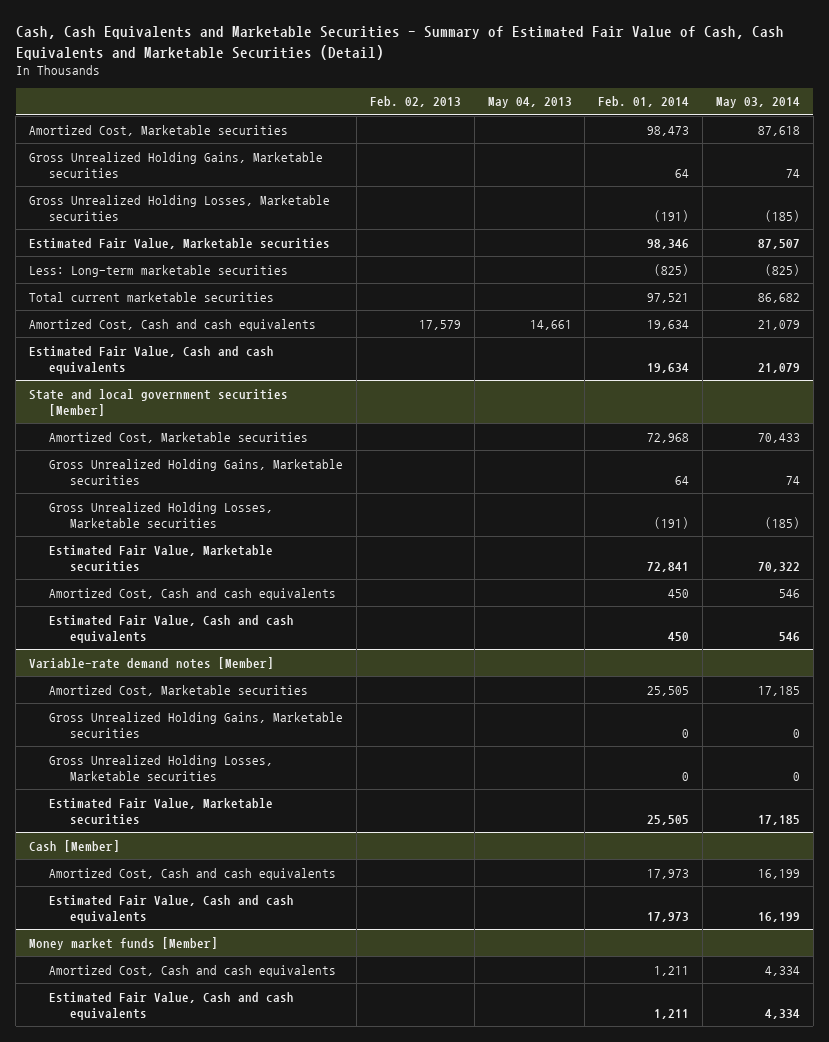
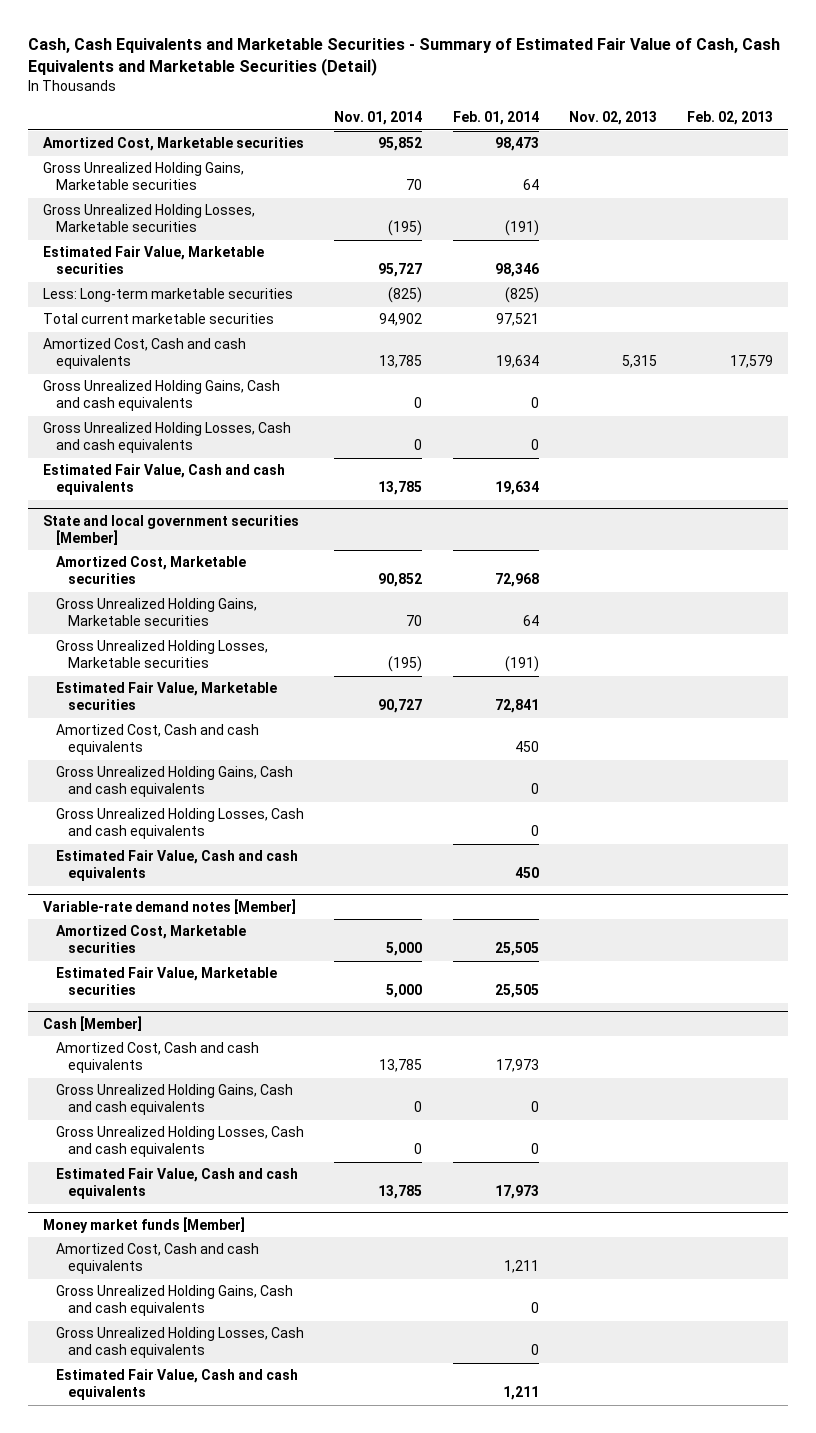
[487,97,572,109] May 04, 2013 -> none
[715,97,800,109] May 03, 2014 -> none
none -> [334,111,423,126] Nov. 01, 2014
none -> [568,111,657,126] Nov. 02, 2013
none -> [43,380,281,412] Gross Unrealized Holding Gains, Cash and cash equivalents
none -> [43,422,292,454] Gross Unrealized Holding Losses, Cash and cash equivalents
none -> [55,766,293,798] Gross Unrealized Holding Gains, Cash and cash equivalents
none -> [55,808,304,840] Gross Unrealized Holding Losses, Cash and cash equivalents
[49,711,344,739] Gross Unrealized Holding Gains, Marketable securities -> none
[49,754,274,782] Gross Unrealized Holding Losses, Marketable securities -> none
none -> [55,1084,293,1116] Gross Unrealized Holding Gains, Cash and cash equivalents
none -> [55,1126,304,1158] Gross Unrealized Holding Losses, Cash and cash equivalents
none -> [55,1285,293,1317] Gross Unrealized Holding Gains, Cash and cash equivalents
none -> [55,1327,304,1359] Gross Unrealized Holding Losses, Cash and cash equivalents

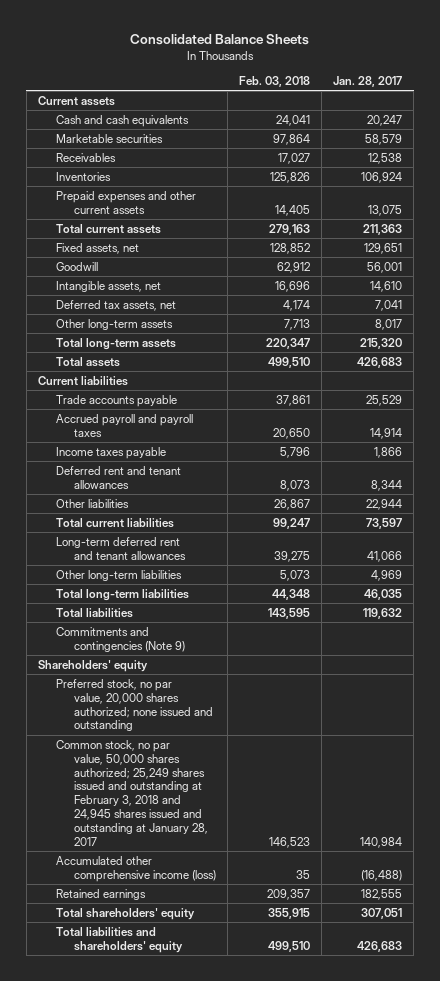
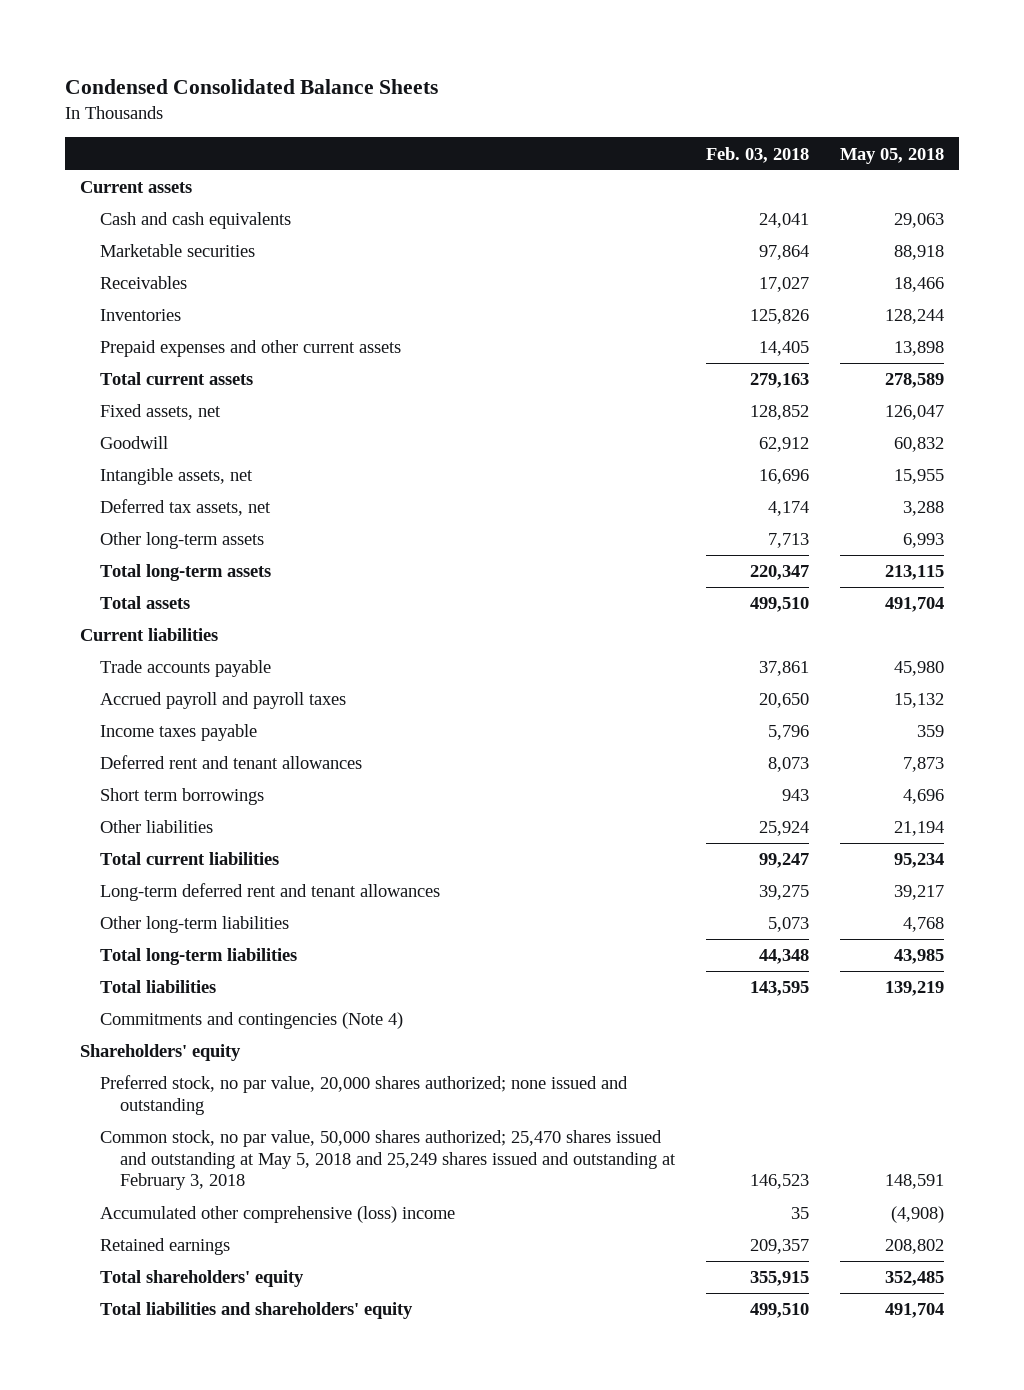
[129,34,309,46] Consolidated Balance Sheets -> [64,78,438,94] Condensed Consolidated Balance Sheets
[333,76,403,88] Jan. 28, 2017 -> none
none -> [839,147,944,164] May 05, 2018
none -> [100,788,265,806] Short term borrowings
[274,498,311,510] 26,867 -> [758,821,809,837] 25,924
[55,626,186,652] Commitments and contingencies (Note 9) -> [100,1012,404,1030] Commitments and contingencies (Note 4)
[55,739,209,846] Common stock, no par value, 50,000 shares authorized; 25,249 shares issued and outstanding at February 3, 2018 and 24,945 shares issued and outstanding at January 28, 2017 -> [100,1130,677,1191] Common stock, no par value, 50,000 shares authorized; 25,470 shares issued and outstanding at May 5, 2018 and 25,249 shares issued and outstanding at February 3, 2018
[55,855,217,882] Accumulated other comprehensive income (loss) -> [100,1206,456,1224] Accumulated other comprehensive (loss) income

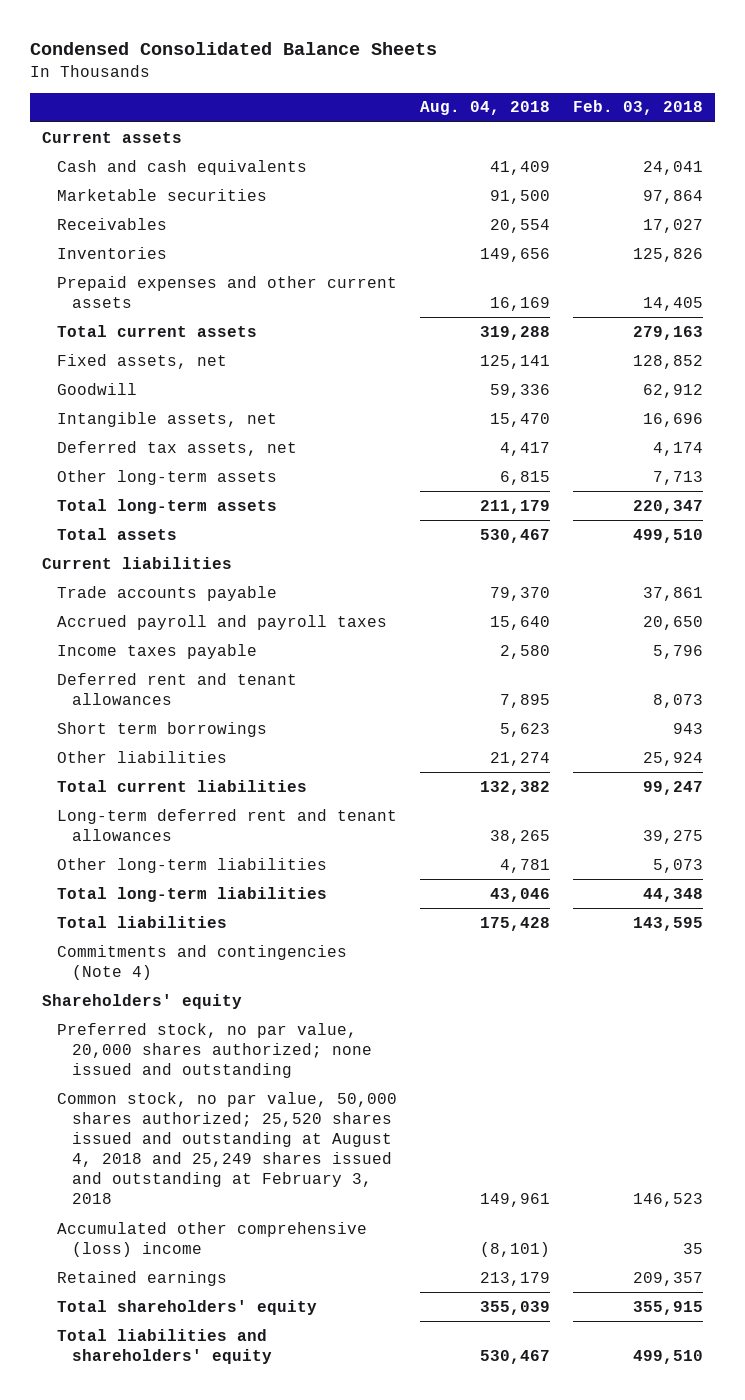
[839,147,944,164] May 05, 2018 -> none
none -> [420,101,551,116] Aug. 04, 2018
[100,1130,677,1191] Common stock, no par value, 50,000 shares authorized; 25,470 shares issued and outstanding at May 5, 2018 and 25,249 shares issued and outstanding at February 3, 2018 -> [57,1091,398,1205] Common stock, no par value, 50,000 shares authorized; 25,520 shares issued and outstanding at August 4, 2018 and 25,249 shares issued and outstanding at February 3, 2018

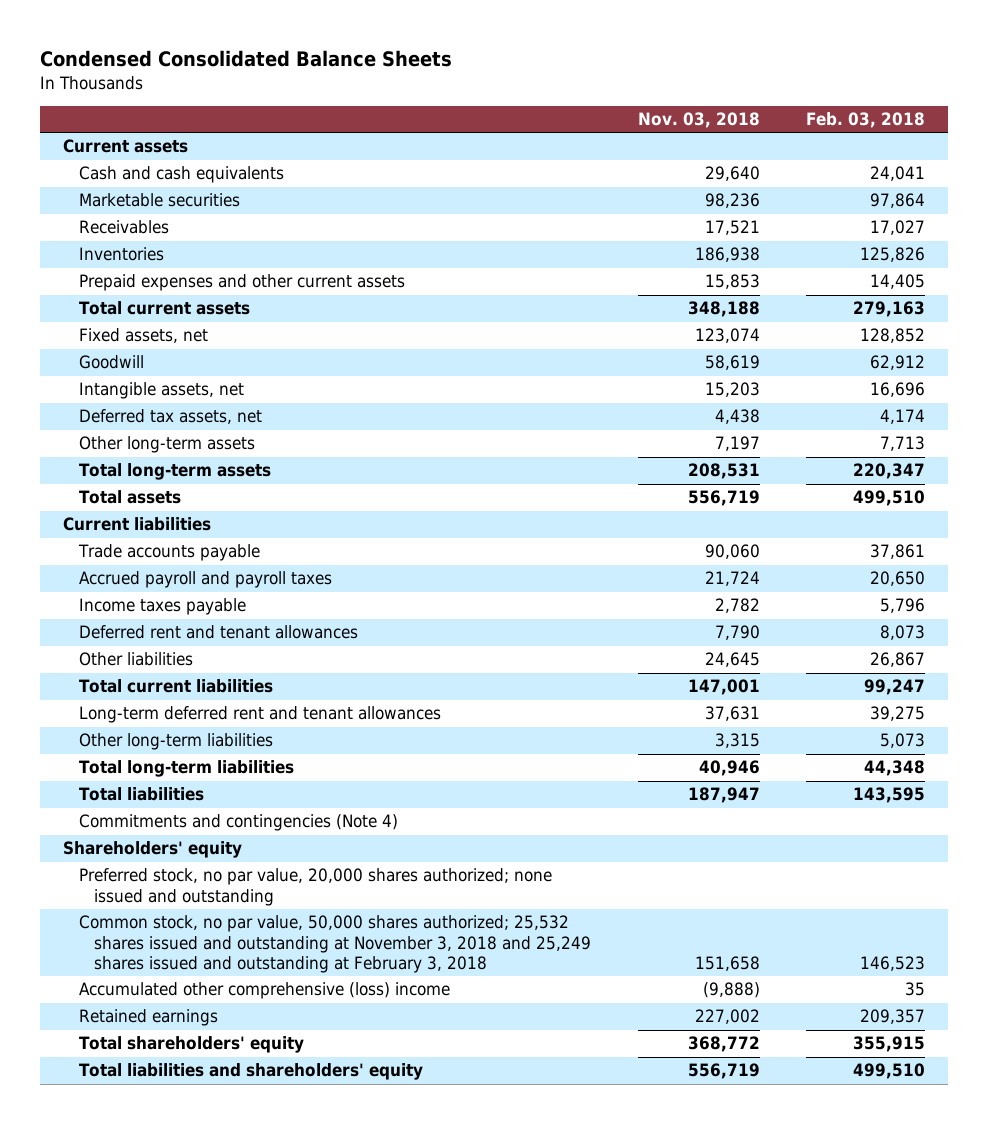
[420,101,551,116] Aug. 04, 2018 -> none
none -> [637,112,760,129] Nov. 03, 2018
[57,721,268,737] Short term borrowings -> none
[643,751,704,766] 25,924 -> [869,652,925,668] 26,867
[57,1091,398,1205] Common stock, no par value, 50,000 shares authorized; 25,520 shares issued and outstanding at August 4, 2018 and 25,249 shares issued and outstanding at February 3, 2018 -> [78,915,592,973] Common stock, no par value, 50,000 shares authorized; 25,532 shares issued and outstanding at November 3, 2018 and 25,249 shares issued and outstanding at February 3, 2018

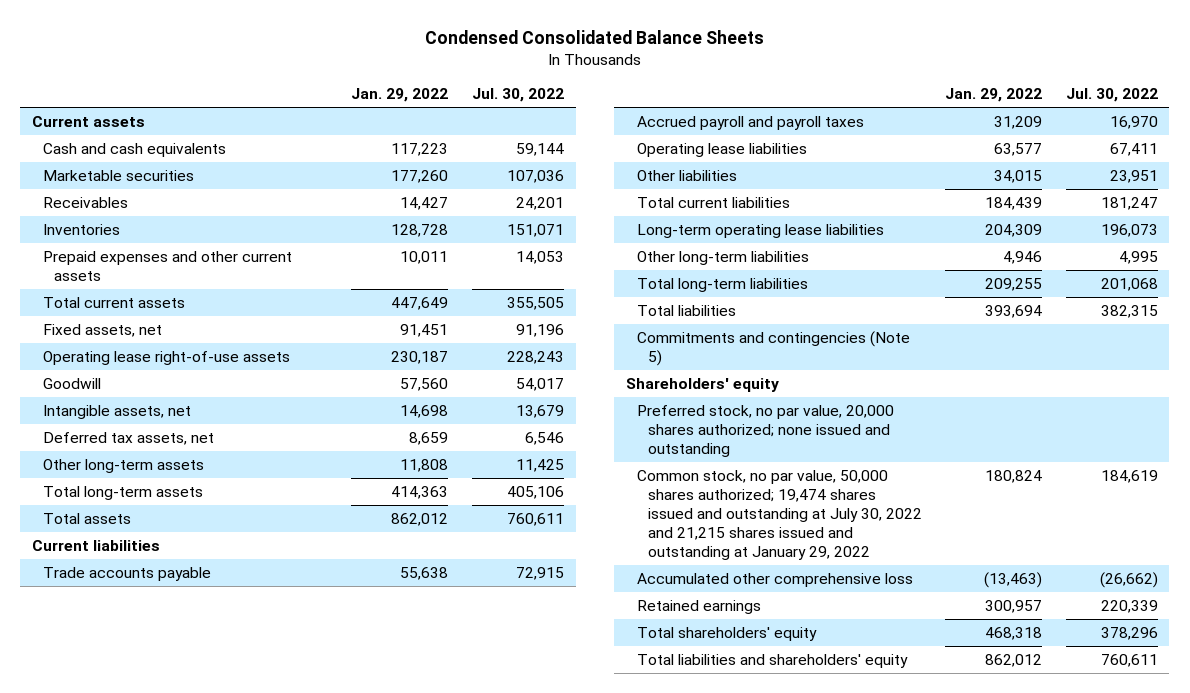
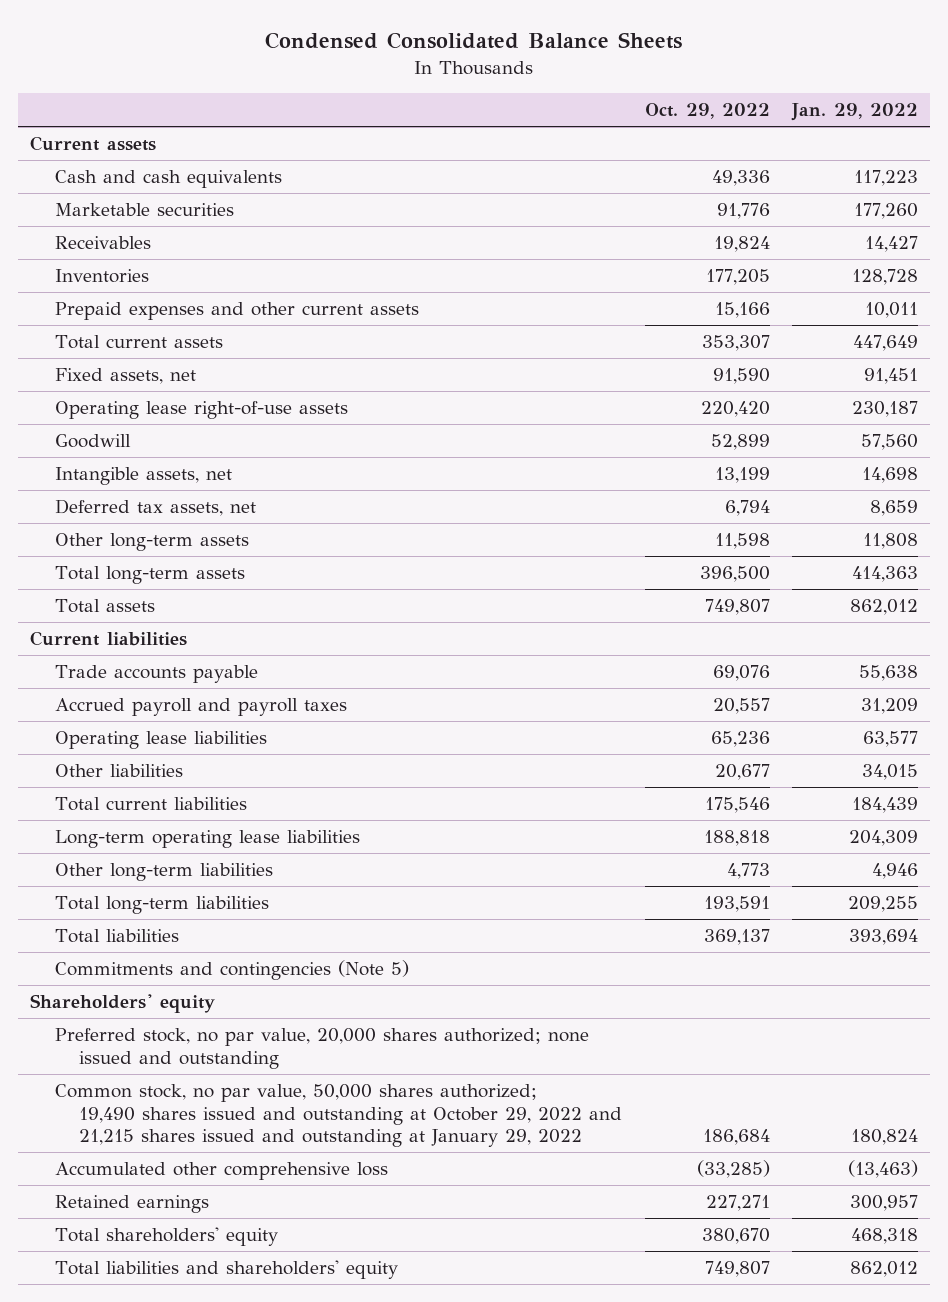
[471,87,564,102] Jul. 30, 2022 -> none
none -> [644,103,770,120] Oct. 29, 2022
[636,469,922,560] Common stock, no par value, 50,000 shares authorized; 19,474 shares issued and outstanding at July 30, 2022 and 21,215 shares issued and outstanding at January 29, 2022 -> [54,1084,623,1148] Common stock, no par value, 50,000 shares authorized; 19,490 shares issued and outstanding at October 29, 2022 and 21,215 shares issued and outstanding at January 29, 2022

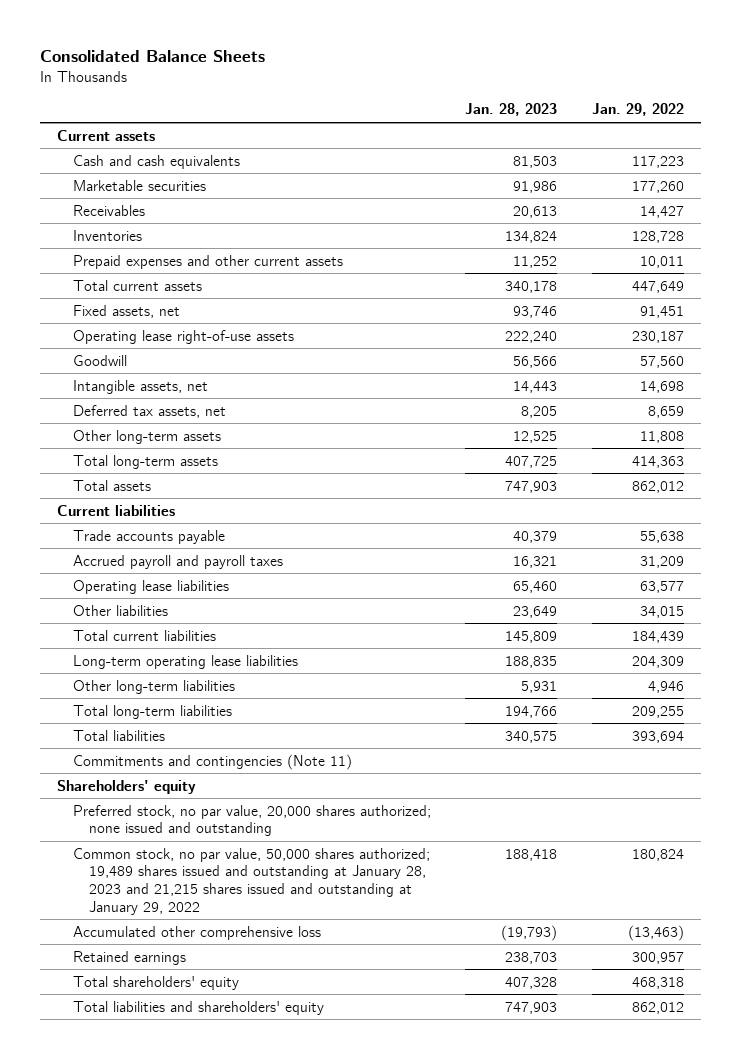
[265,32,683,50] Condensed Consolidated Balance Sheets -> [39,50,265,63] Consolidated Balance Sheets
[644,103,770,120] Oct. 29, 2022 -> none
none -> [465,103,558,117] Jan. 28, 2023
[54,960,409,981] Commitments and contingencies (Note 5) -> [72,753,352,770] Commitments and contingencies (Note 11)
[54,1084,623,1148] Common stock, no par value, 50,000 shares authorized; 19,490 shares issued and outstanding at October 29, 2022 and 21,215 shares issued and outstanding at January 29, 2022 -> [72,847,430,915] Common stock, no par value, 50,000 shares authorized; 19,489 shares issued and outstanding at January 28, 2023 and 21,215 shares issued and outstanding at January 29, 2022

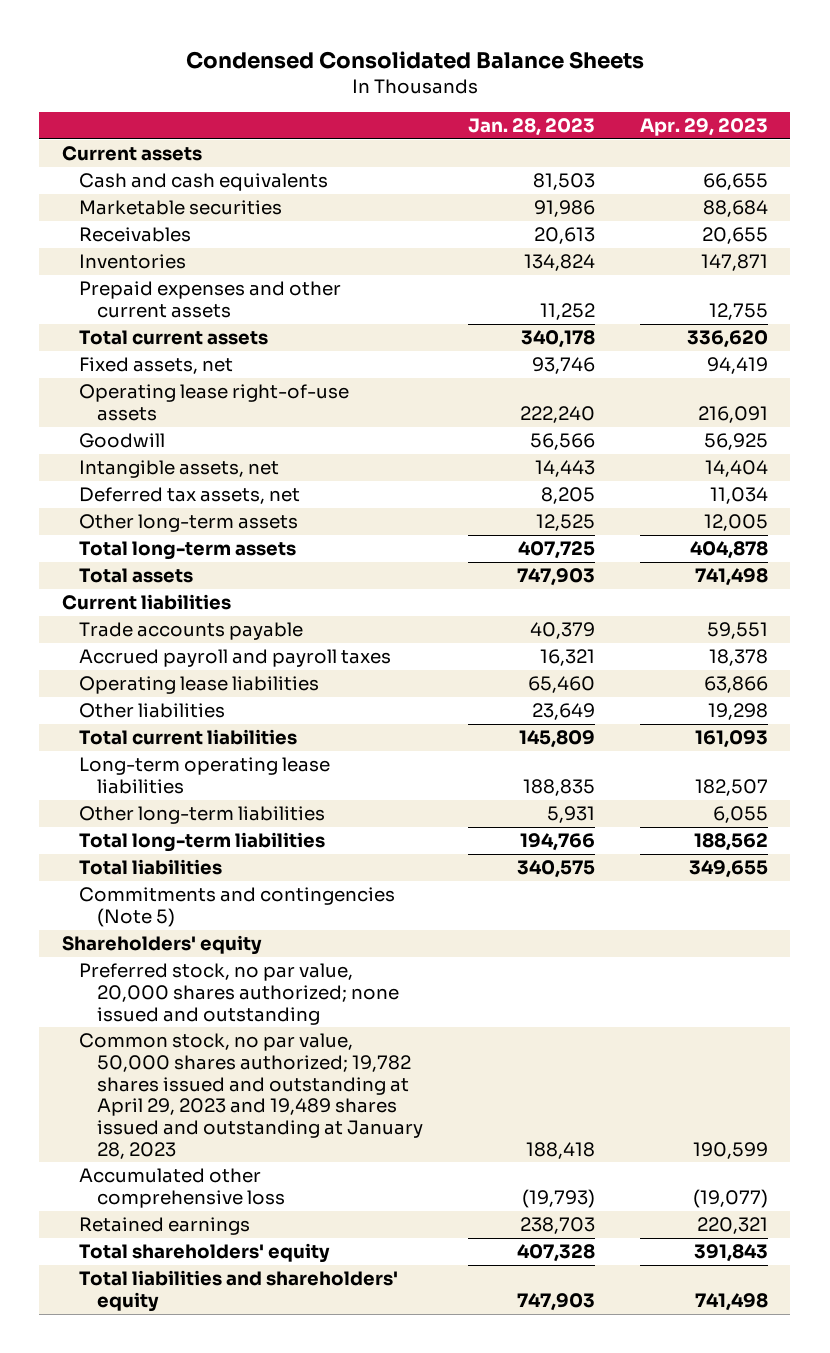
[39,50,265,63] Consolidated Balance Sheets -> [185,51,644,70] Condensed Consolidated Balance Sheets
[591,103,684,117] Jan. 29, 2022 -> none
none -> [639,118,768,137] Apr. 29, 2023
[72,753,352,770] Commitments and contingencies (Note 11) -> [79,887,396,927] Commitments and contingencies (Note 5)
[72,847,430,915] Common stock, no par value, 50,000 shares authorized; 19,489 shares issued and outstanding at January 28, 2023 and 21,215 shares issued and outstanding at January 29, 2022 -> [79,1033,423,1159] Common stock, no par value, 50,000 shares authorized; 19,782 shares issued and outstanding at April 29, 2023 and 19,489 shares issued and outstanding at January 28, 2023

